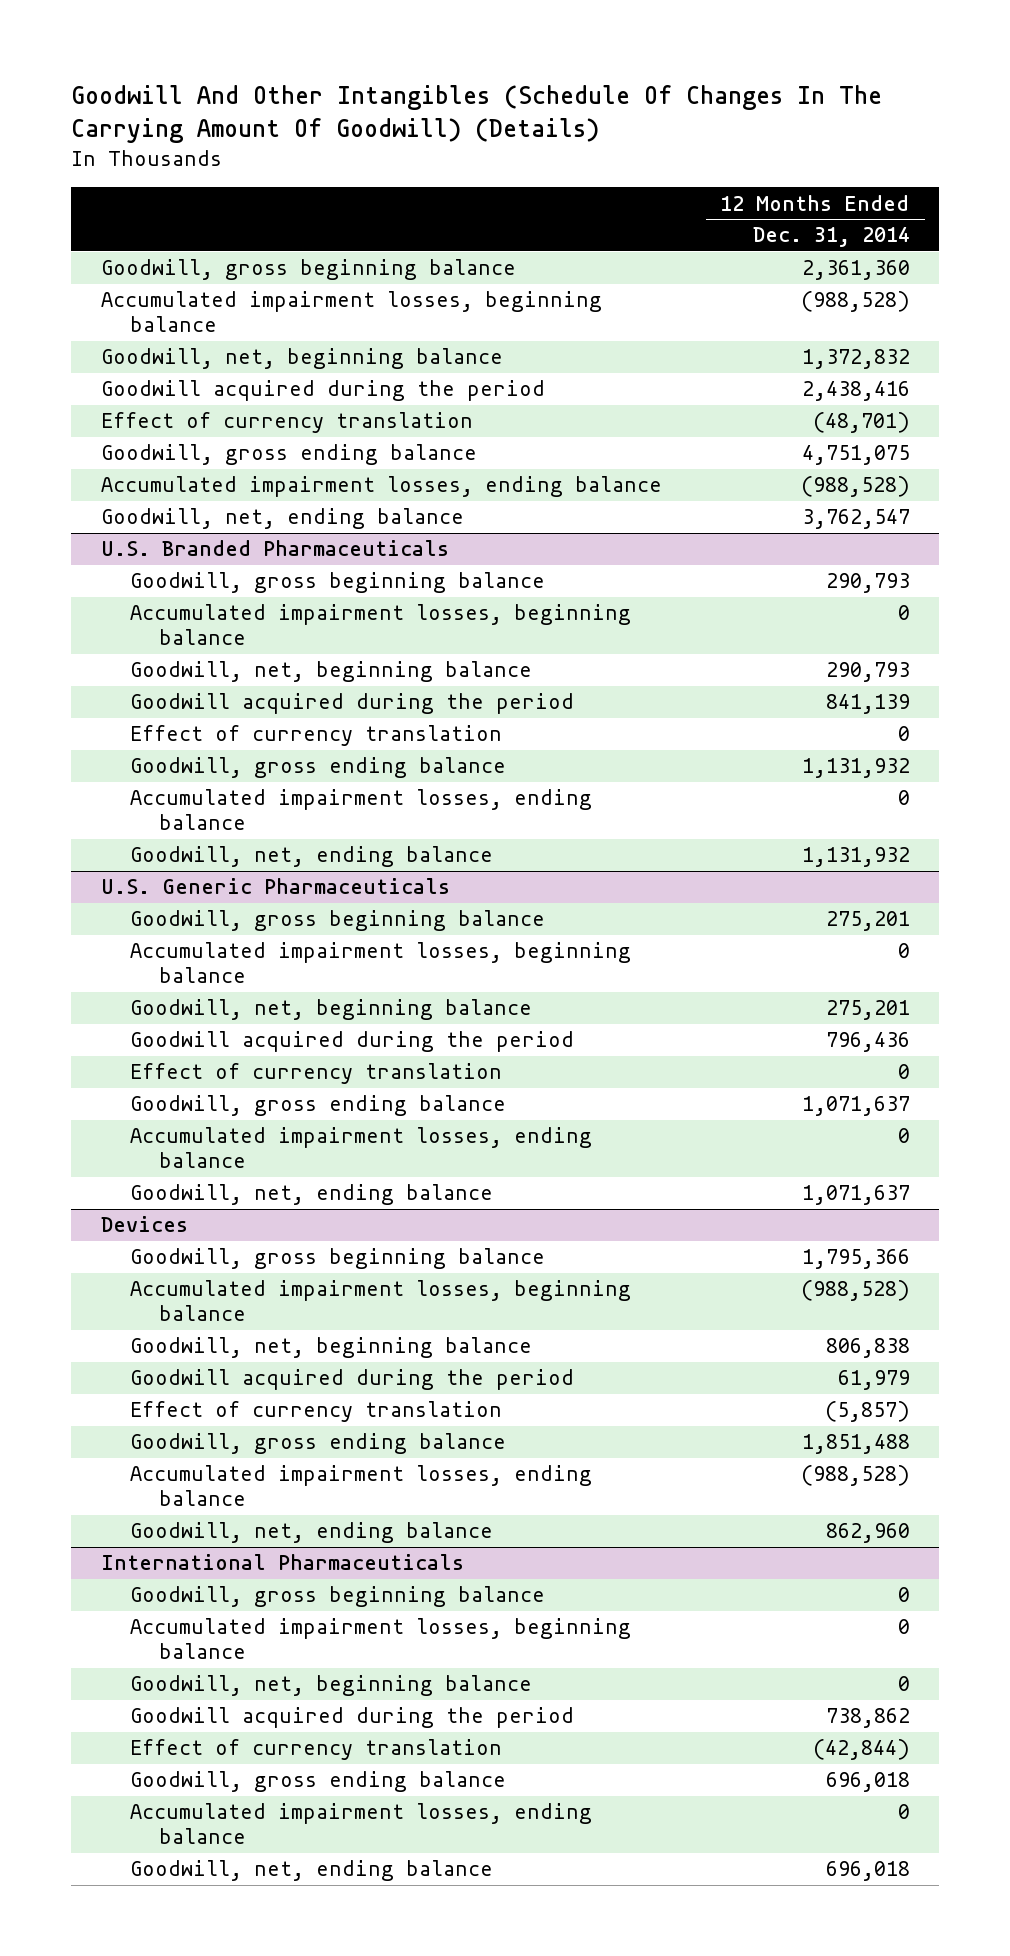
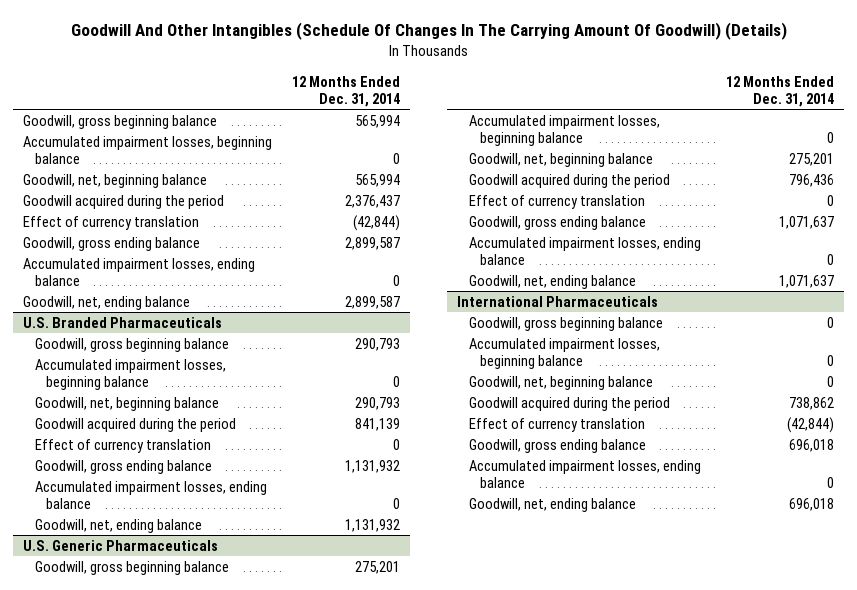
[801,260,910,281] 2,361,360 -> [355,114,401,128] 565,994
[800,291,910,313] (988,528) -> [393,153,401,165] 0
[801,349,910,370] 1,372,832 -> [355,173,401,187] 565,994
[801,381,910,402] 2,438,416 -> [345,194,401,208] 2,376,437
[812,412,910,434] (48,701) -> [353,214,401,231] (42,844)
[801,445,910,466] 4,751,075 -> [345,236,401,250] 2,899,587
[800,476,910,498] (988,528) -> [393,275,401,287] 0
[801,509,910,530] 3,762,547 -> [345,295,401,309] 2,899,587
[100,1216,188,1233] Devices -> none
[129,1248,545,1270] Goodwill, gross beginning balance -> none
[129,1280,631,1322] Accumulated impairment losses, beginning balance -> none
[129,1337,532,1359] Goodwill, net, beginning balance -> none
[129,1369,574,1391] Goodwill acquired during the period -> none
[129,1401,502,1423] Effect of currency translation -> none
[129,1433,506,1455] Goodwill, gross ending balance -> none
[129,1465,592,1507] Accumulated impairment losses, ending balance -> none
[129,1522,493,1544] Goodwill, net, ending balance -> none

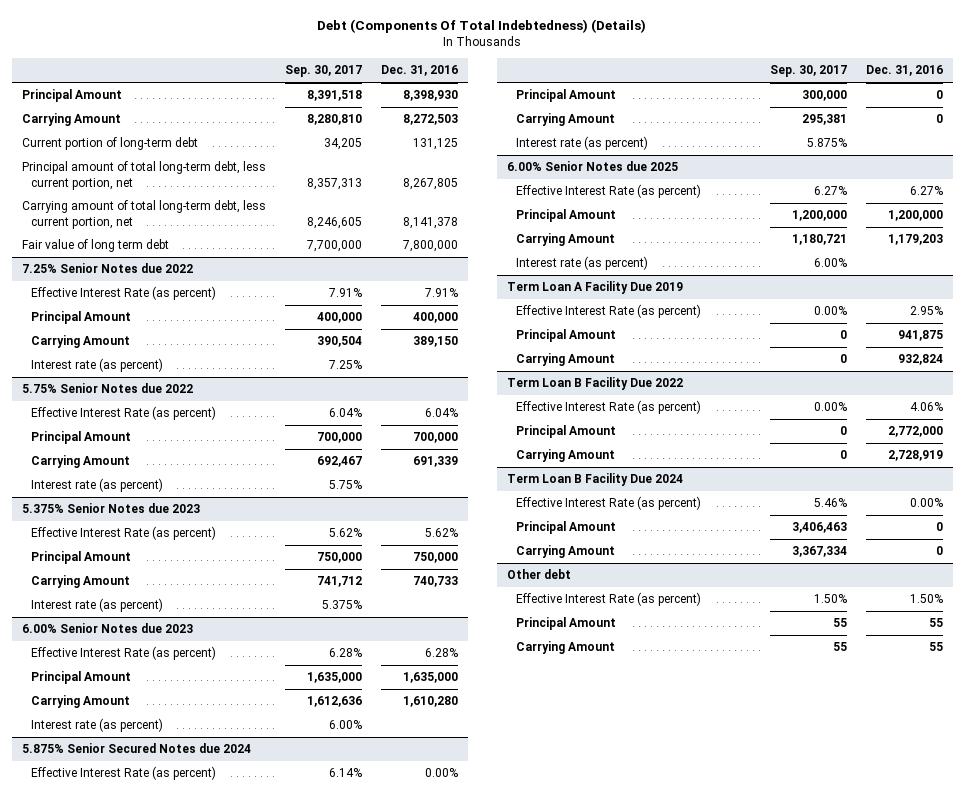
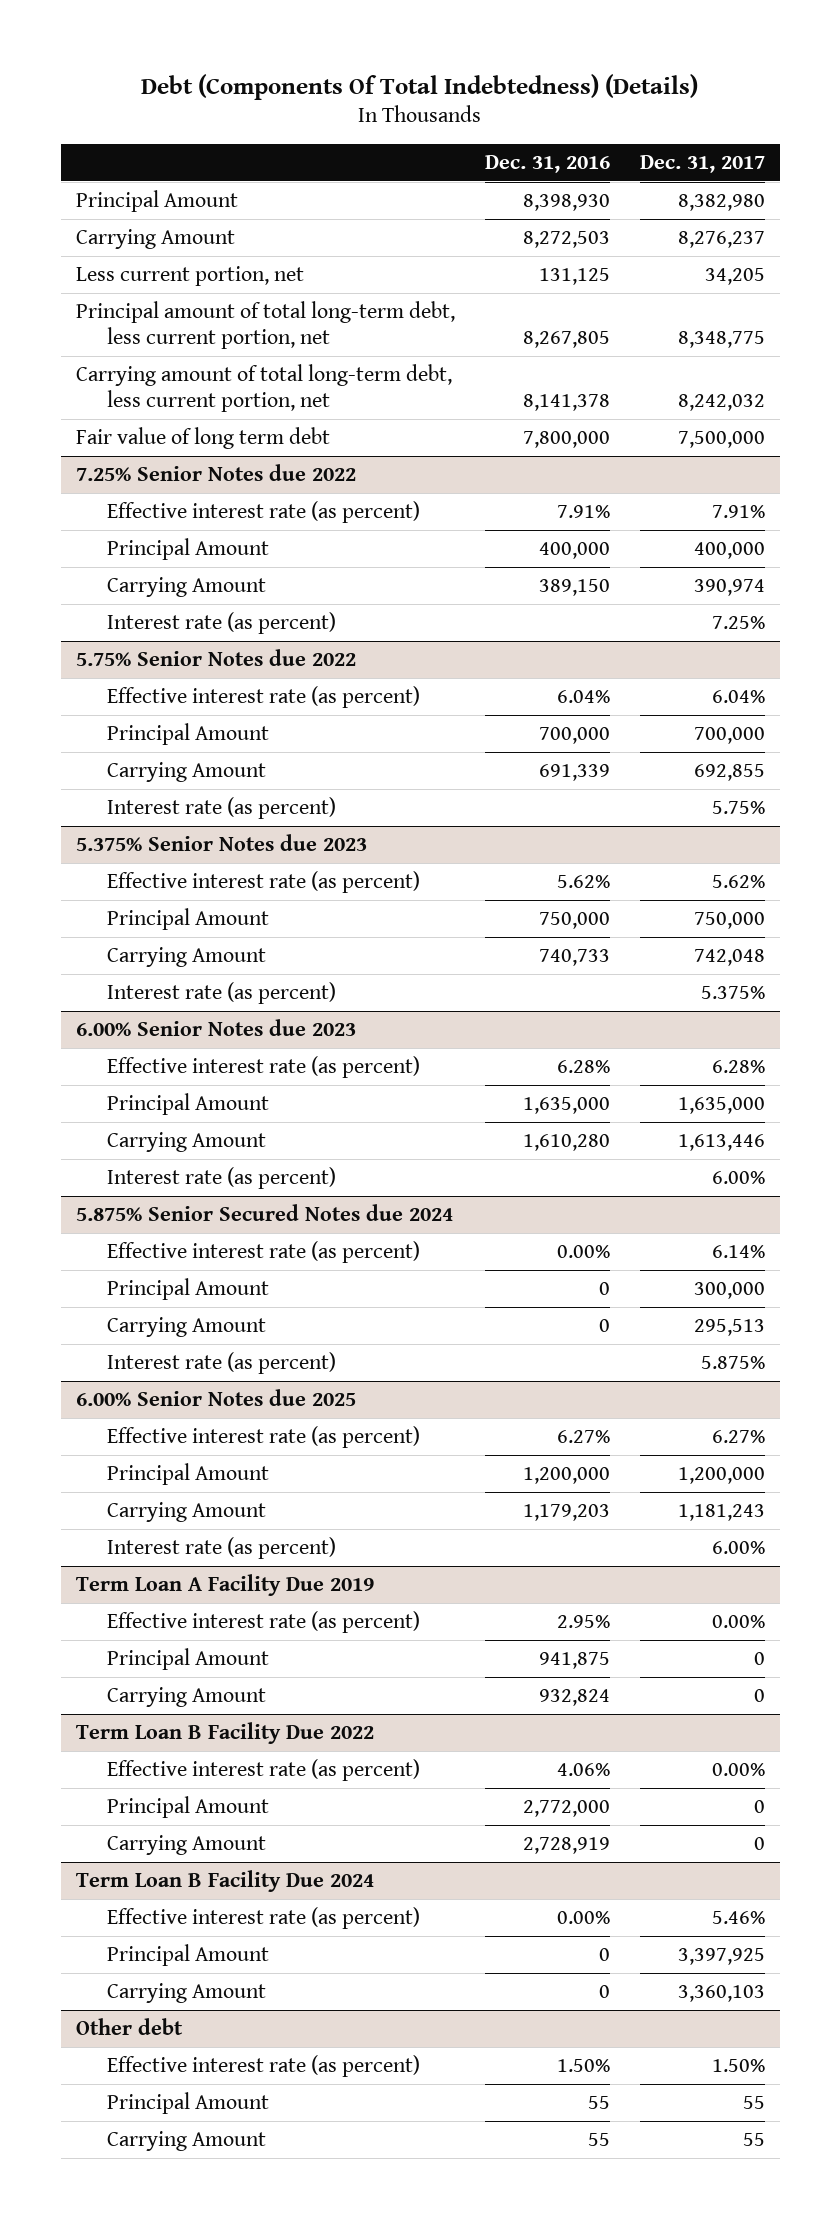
[284,65,362,78] Sep. 30, 2017 -> none
none -> [639,154,765,173] Dec. 31, 2017
[21,137,198,151] Current portion of long-term debt -> [75,266,304,287] Less current portion, net
[30,286,216,301] Effective Interest Rate (as percent) -> [106,501,420,524] Effective interest rate (as percent)
[30,406,216,421] Effective Interest Rate (as percent) -> [106,686,420,709] Effective interest rate (as percent)
[30,526,216,541] Effective Interest Rate (as percent) -> [106,871,420,894] Effective interest rate (as percent)
[30,646,216,661] Effective Interest Rate (as percent) -> [106,1056,420,1079] Effective interest rate (as percent)
[30,766,216,781] Effective Interest Rate (as percent) -> [106,1241,420,1264] Effective interest rate (as percent)
[516,184,702,199] Effective Interest Rate (as percent) -> [106,1426,420,1449] Effective interest rate (as percent)
[516,304,702,319] Effective Interest Rate (as percent) -> [106,1611,420,1634] Effective interest rate (as percent)
[516,400,702,415] Effective Interest Rate (as percent) -> [106,1759,420,1782] Effective interest rate (as percent)
[516,496,702,511] Effective Interest Rate (as percent) -> [106,1907,420,1930] Effective interest rate (as percent)
[516,592,702,607] Effective Interest Rate (as percent) -> [106,2055,420,2078] Effective interest rate (as percent)

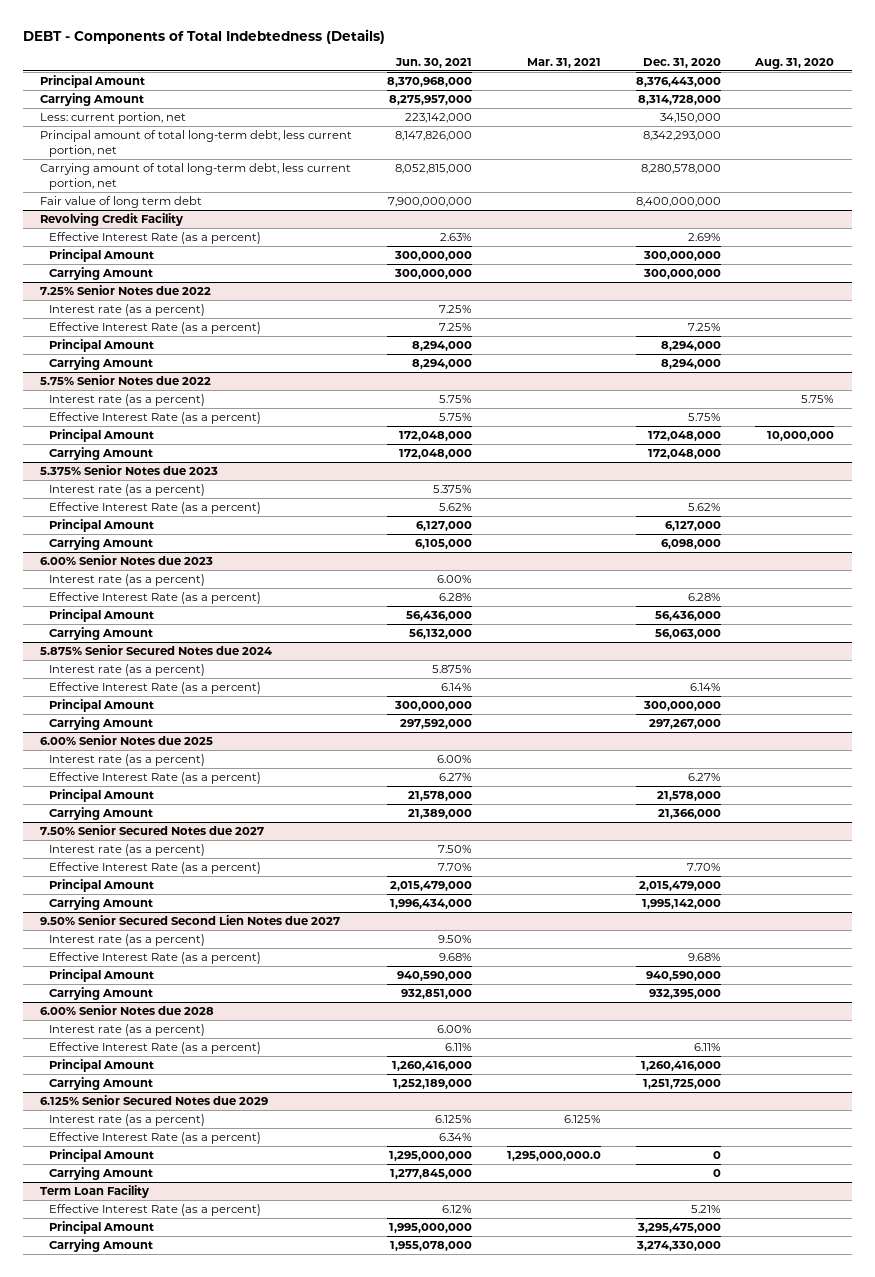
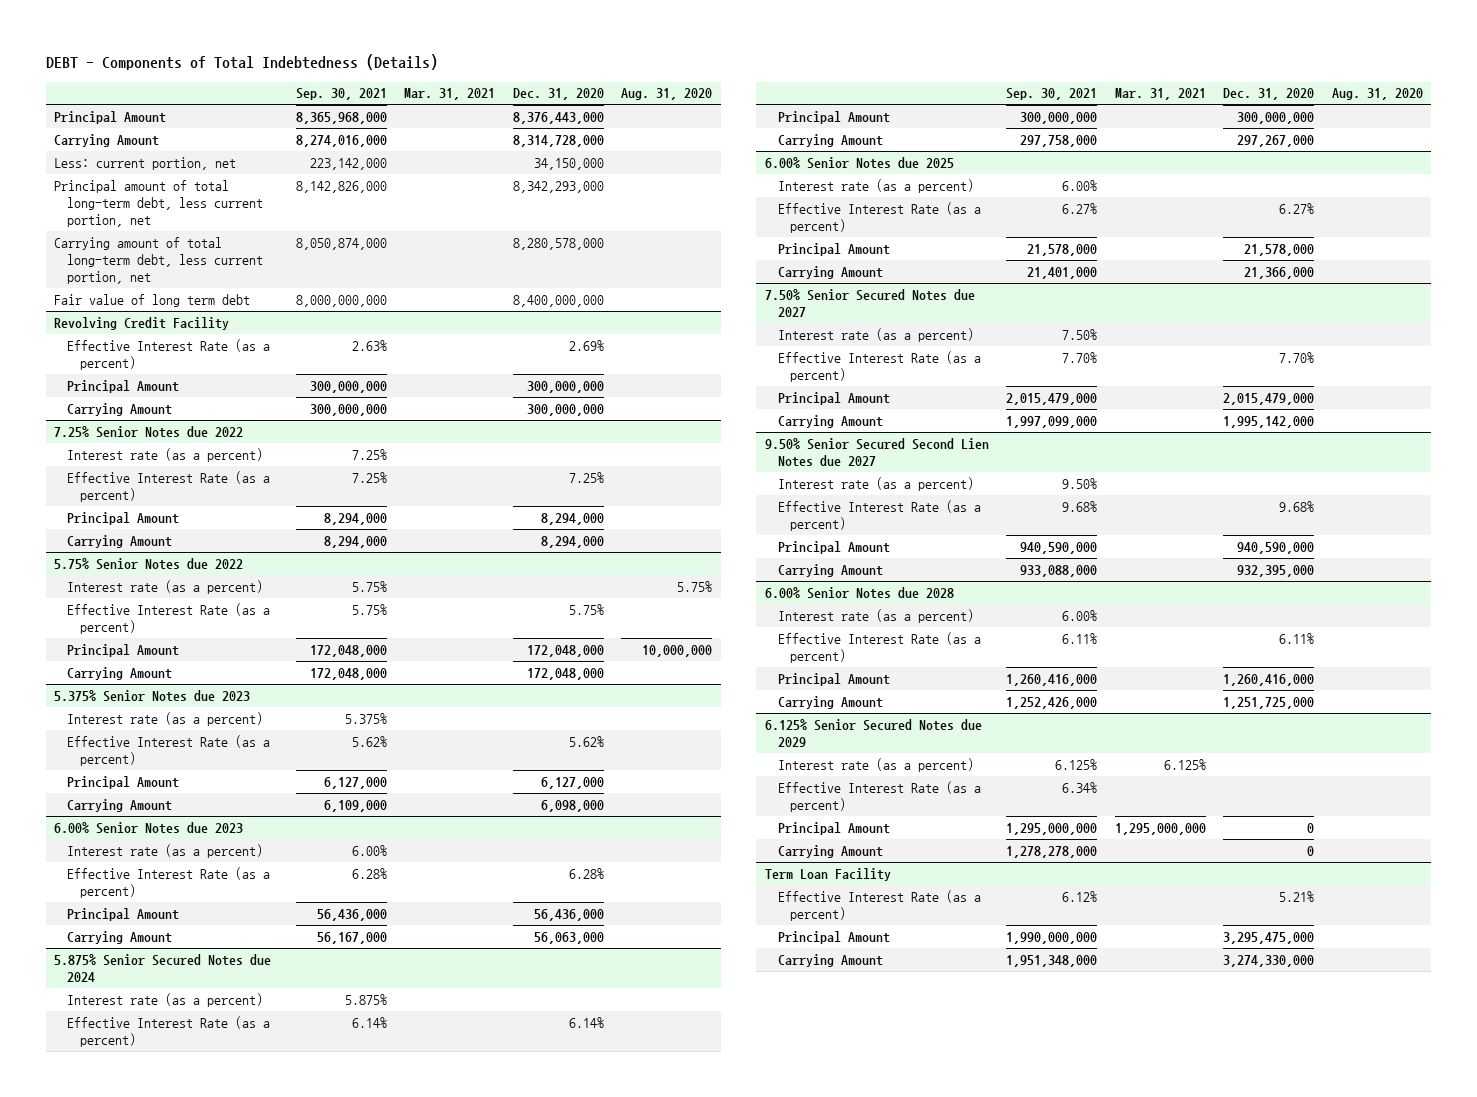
[395,57,473,68] Jun. 30, 2021 -> none
none -> [295,88,387,101] Sep. 30, 2021
[506,1151,601,1162] 1,295,000,000.0 -> [1114,822,1206,835] 1,295,000,000

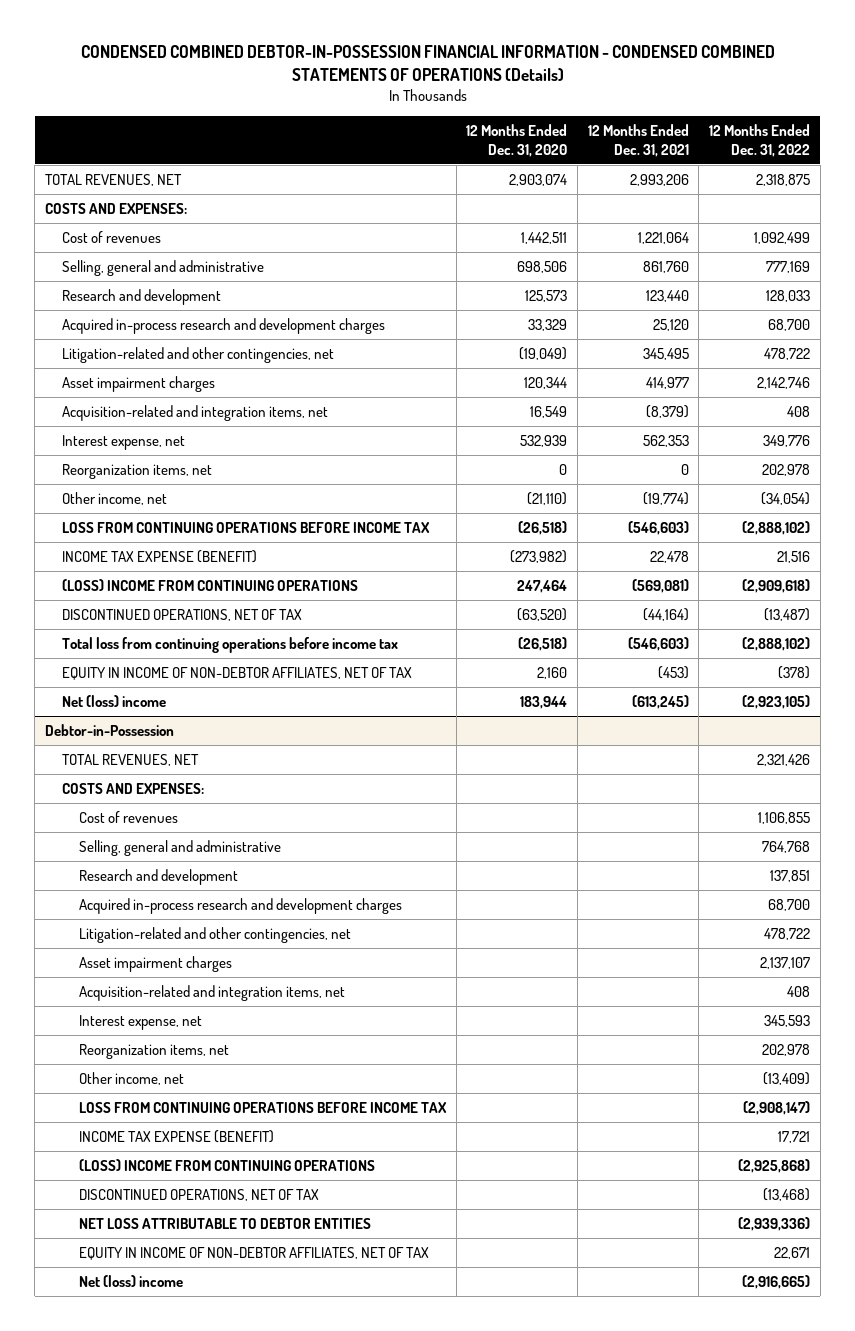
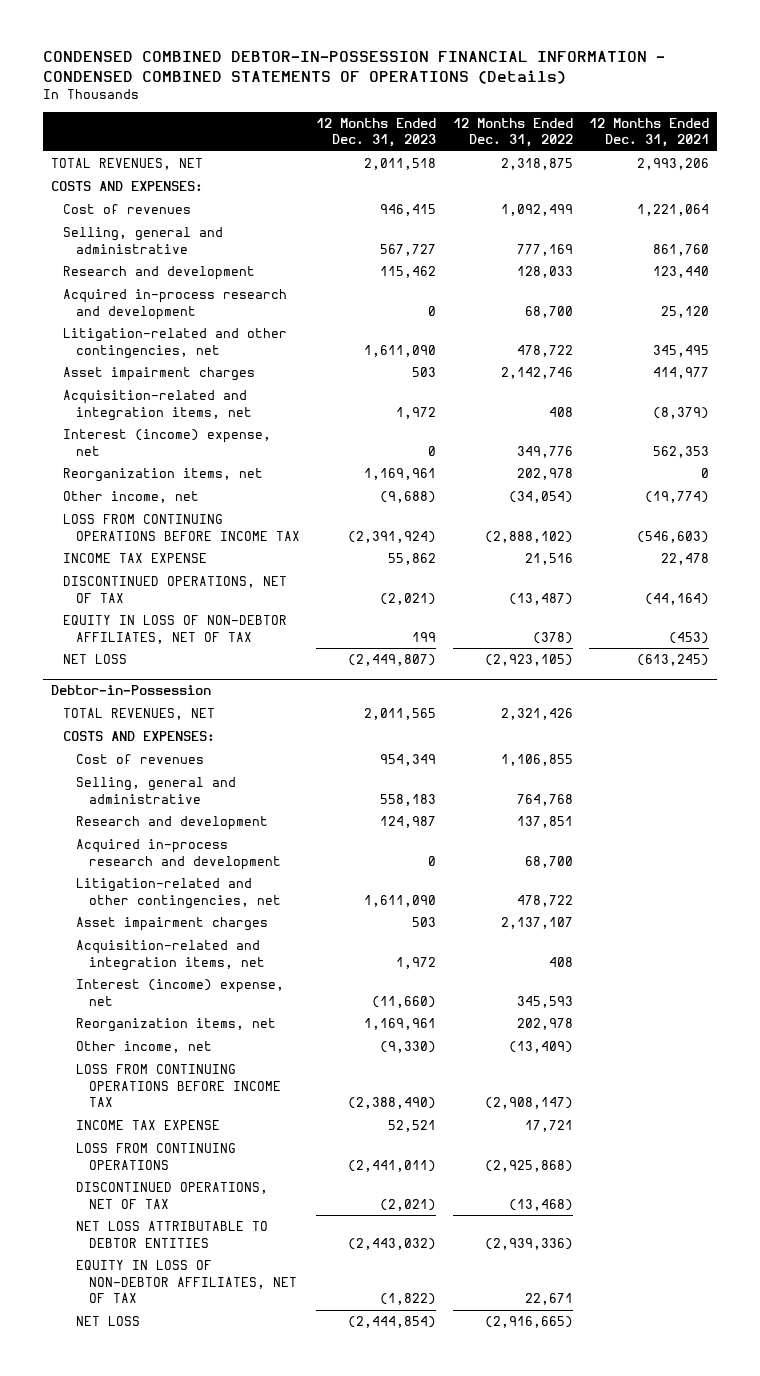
[466,124,568,157] 12 Months Ended Dec. 31, 2020 -> none
none -> [316,117,437,148] 12 Months Ended Dec. 31, 2023
[62,317,386,334] Acquired in-process research and development charges -> [63,289,288,320] Acquired in-process research and development
[62,434,186,450] Interest expense, net -> [63,429,272,456] Interest (income) expense, net
[62,578,359,591] (LOSS) INCOME FROM CONTINUING OPERATIONS -> none
[62,549,258,563] INCOME TAX EXPENSE (BENEFIT) -> [63,553,208,564] INCOME TAX EXPENSE
[62,636,399,653] Total loss from continuing operations before income tax -> none
[62,666,413,680] EQUITY IN INCOME OF NON-DEBTOR AFFILIATES, NET OF TAX -> [63,615,288,644] EQUITY IN LOSS OF NON-DEBTOR AFFILIATES, NET OF TAX
[62,694,167,707] Net (loss) income -> [63,654,128,665] NET LOSS
[79,897,403,914] Acquired in-process research and development charges -> [76,839,281,870] Acquired in-process research and development
[79,1014,203,1030] Interest expense, net -> [76,979,285,1006] Interest (income) expense, net
[79,1129,275,1143] INCOME TAX EXPENSE (BENEFIT) -> [76,1120,221,1131] INCOME TAX EXPENSE
[79,1158,376,1171] (LOSS) INCOME FROM CONTINUING OPERATIONS -> [76,1143,237,1170] LOSS FROM CONTINUING OPERATIONS
[79,1246,430,1260] EQUITY IN INCOME OF NON-DEBTOR AFFILIATES, NET OF TAX -> [76,1260,297,1303] EQUITY IN LOSS OF NON-DEBTOR AFFILIATES, NET OF TAX
[79,1274,184,1287] Net (loss) income -> [76,1316,141,1327] NET LOSS

